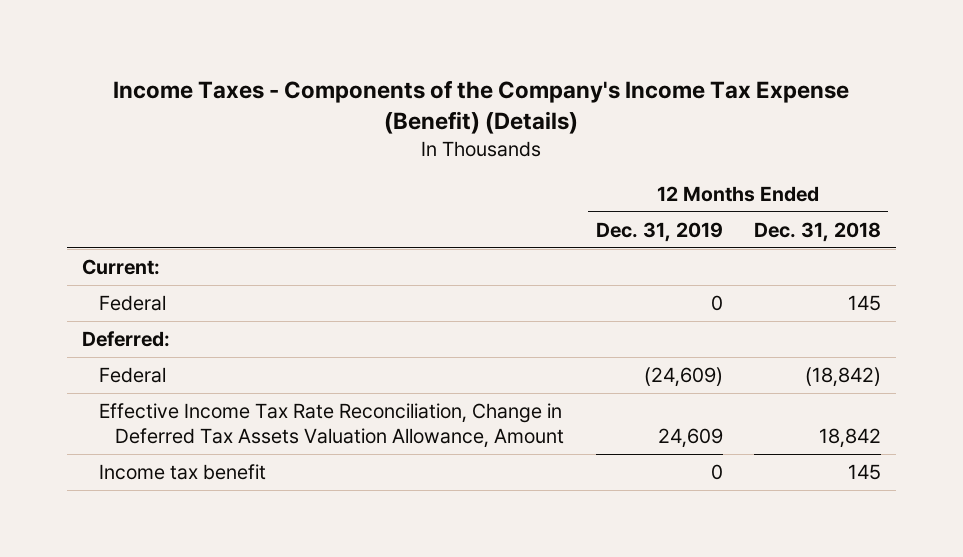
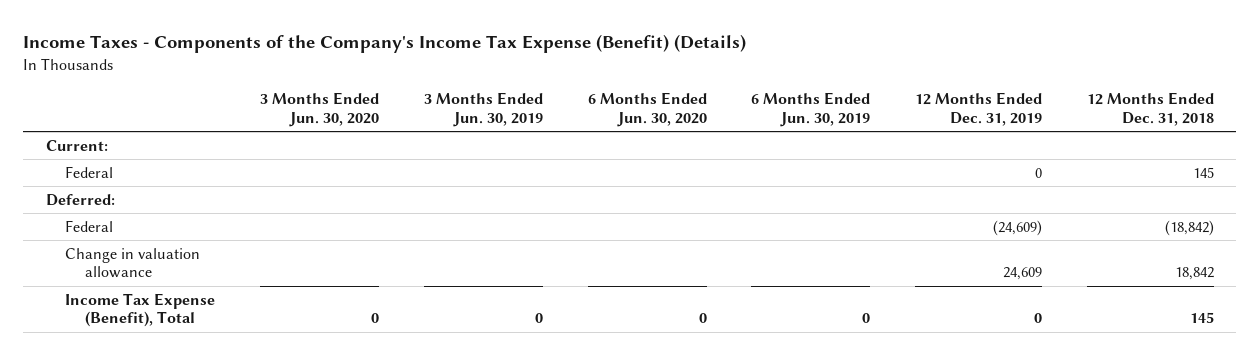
none -> [260,92,380,127] 3 Months Ended Jun. 30, 2020
none -> [423,92,543,127] 3 Months Ended Jun. 30, 2019
none -> [587,92,707,127] 6 Months Ended Jun. 30, 2020
none -> [751,92,871,127] 6 Months Ended Jun. 30, 2019
[98,403,565,449] Effective Income Tax Rate Reconciliation, Change in Deferred Tax Assets Valuation Allowance, Amount -> [65,247,201,279] Change in valuation allowance
[98,464,266,481] Income tax benefit -> [65,292,216,328] Income Tax Expense (Benefit), Total

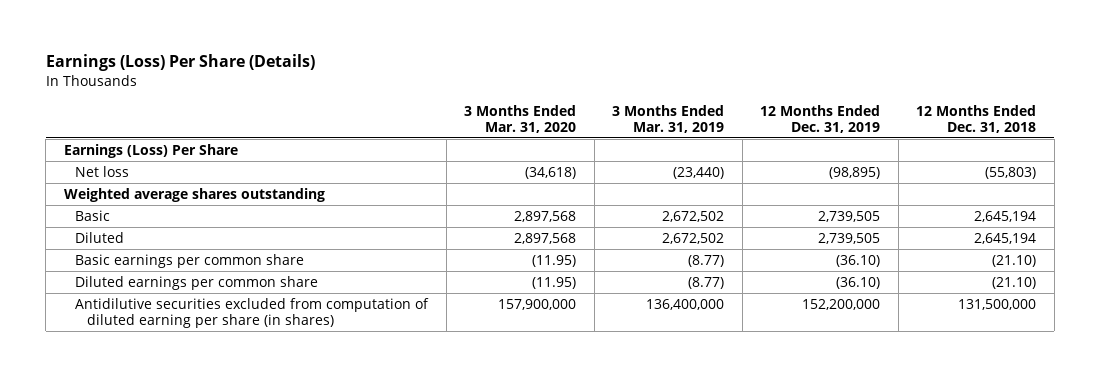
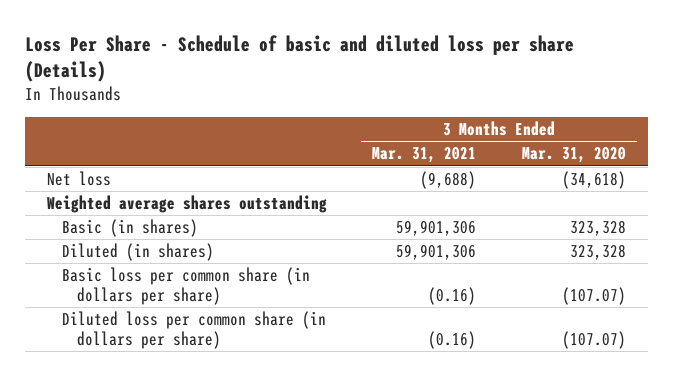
[45,54,315,72] Earnings (Loss) Per Share (Details) -> [24,34,574,83] Loss Per Share - Schedule of basic and diluted loss per share (Details)
[612,104,725,133] 3 Months Ended Mar. 31, 2019 -> none
[760,104,881,133] 12 Months Ended Dec. 31, 2019 -> none
[916,104,1037,133] 12 Months Ended Dec. 31, 2018 -> none
none -> [372,147,477,164] Mar. 31, 2021
[63,143,238,158] Earnings (Loss) Per Share -> none
[75,297,430,329] Antidilutive securities excluded from computation of diluted earning per share (in shares) -> none
[75,209,111,221] Basic -> [61,219,198,238] Basic (in shares)
[514,210,577,222] 2,897,568 -> [569,220,626,237] 323,328
[75,231,125,243] Diluted -> [61,243,214,262] Diluted (in shares)
[514,232,577,244] 2,897,568 -> [569,244,626,261] 323,328
[75,253,305,268] Basic earnings per common share -> [61,267,310,306] Basic loss per common share (in dollars per share)
[532,254,577,267] (11.95) -> [561,287,626,306] (107.07)
[75,275,319,290] Diluted earnings per common share -> [61,311,326,350] Diluted loss per common share (in dollars per share)
[532,276,577,289] (11.95) -> [561,331,626,350] (107.07)

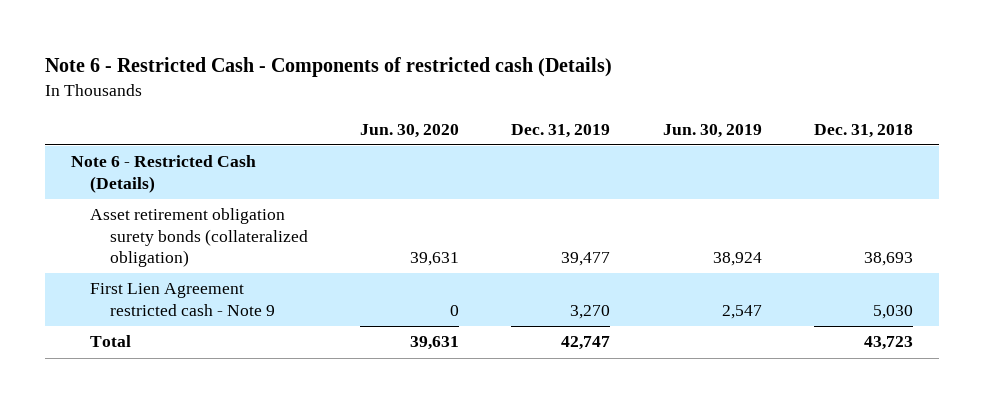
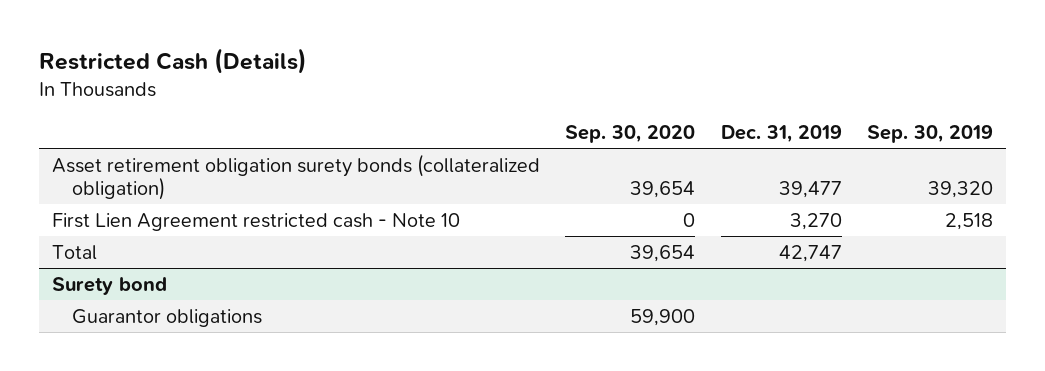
[44,57,612,78] Note 6 - Restricted Cash - Components of restricted cash (Details) -> [38,48,307,75] Restricted Cash (Details)
[360,123,460,138] Jun. 30, 2020 -> none
[662,123,762,138] Jun. 30, 2019 -> none
[813,123,913,138] Dec. 31, 2018 -> none
none -> [565,124,696,143] Sep. 30, 2020
none -> [867,124,994,143] Sep. 30, 2019
[70,155,256,193] Note 6 - Restricted Cash (Details) -> none
[90,283,275,316] First Lien Agreement restricted cash - Note 9 -> [51,212,460,231] First Lien Agreement restricted cash - Note 10
none -> [51,276,167,295] Surety bond
none -> [72,308,263,327] Guarantor obligations

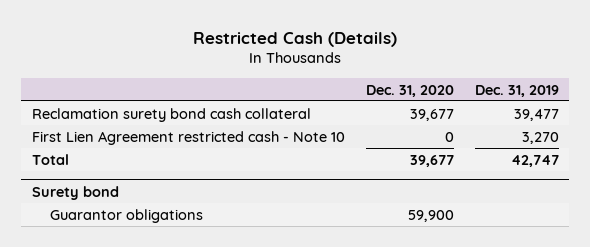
[565,124,696,143] Sep. 30, 2020 -> none
[867,124,994,143] Sep. 30, 2019 -> none
none -> [365,84,454,97] Dec. 31, 2020
[51,153,540,200] Asset retirement obligation surety bonds (collateralized obligation) -> [31,107,311,122] Reclamation surety bond cash collateral

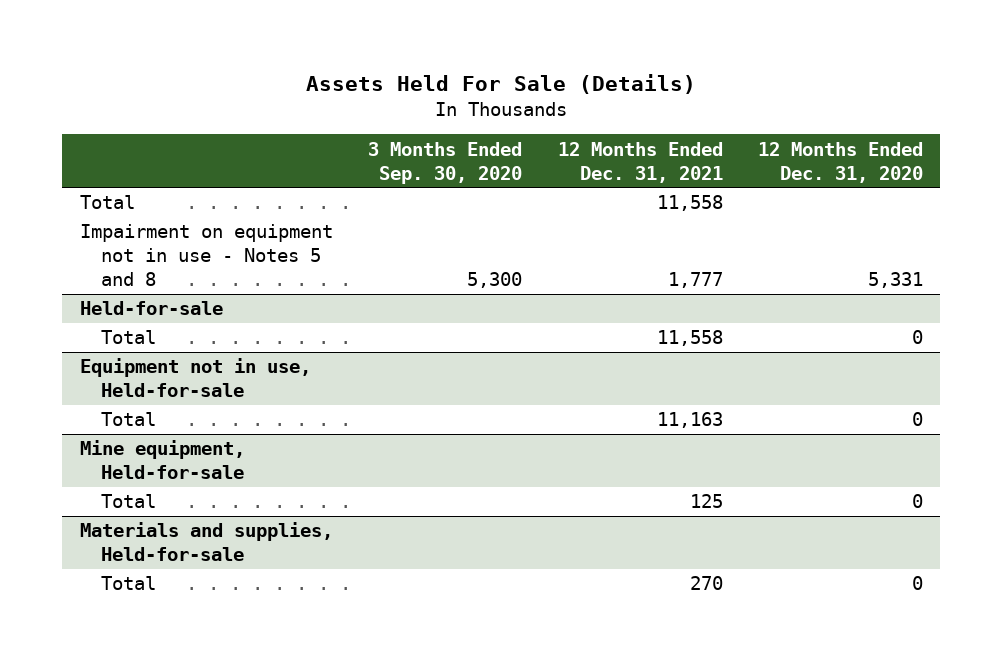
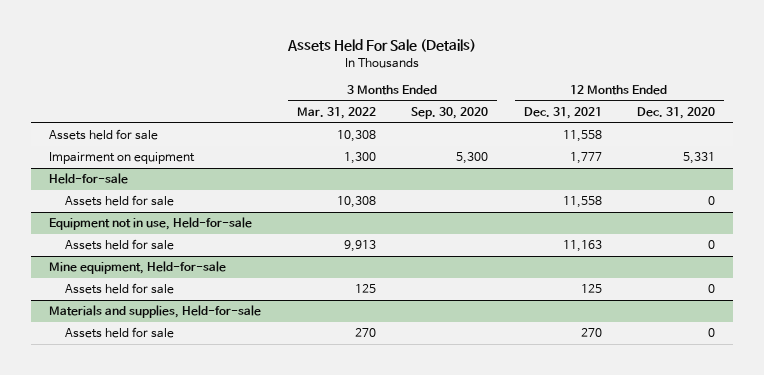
none -> [296,107,376,120] Mar. 31, 2022
[79,195,135,210] Total -> [49,129,159,141] Assets held for sale
[79,224,333,287] Impairment on equipment not in use - Notes 5 and 8 -> [49,152,196,165] Impairment on equipment
[101,330,157,345] Total -> [64,195,174,207] Assets held for sale
[101,412,157,427] Total -> [64,239,174,251] Assets held for sale
[101,494,157,509] Total -> [64,283,174,295] Assets held for sale
[101,576,157,591] Total -> [64,327,174,339] Assets held for sale

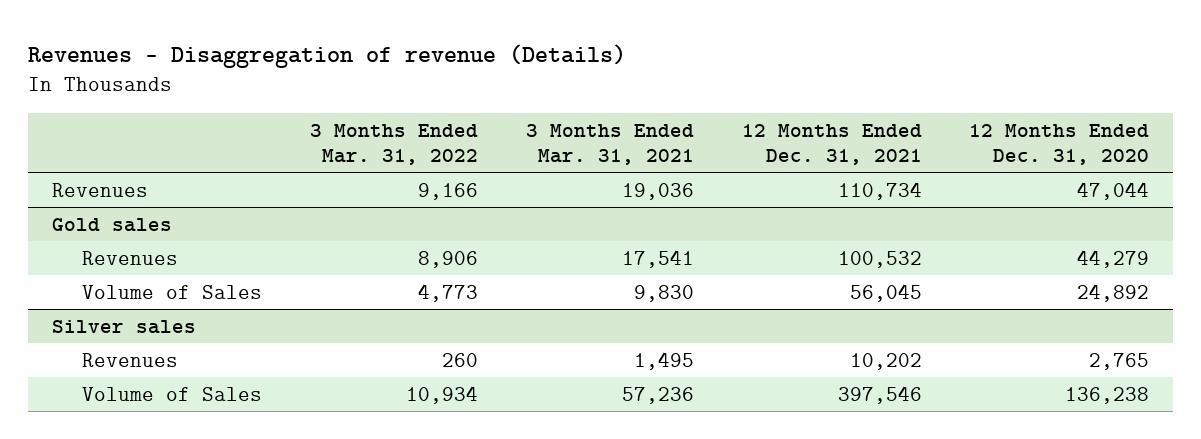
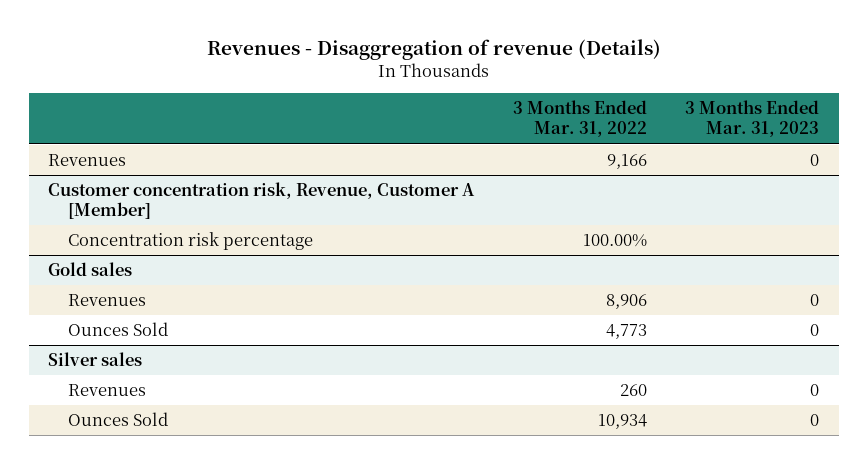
[525,123,694,166] 3 Months Ended Mar. 31, 2021 -> none
[741,123,922,166] 12 Months Ended Dec. 31, 2021 -> none
[969,123,1150,166] 12 Months Ended Dec. 31, 2020 -> none
none -> [685,100,820,138] 3 Months Ended Mar. 31, 2023
none -> [48,182,476,220] Customer concentration risk, Revenue, Customer A [Member]
none -> [67,232,313,251] Concentration risk percentage
[82,284,263,299] Volume of Sales -> [67,322,168,337] Ounces Sold
[82,386,263,401] Volume of Sales -> [67,412,168,427] Ounces Sold

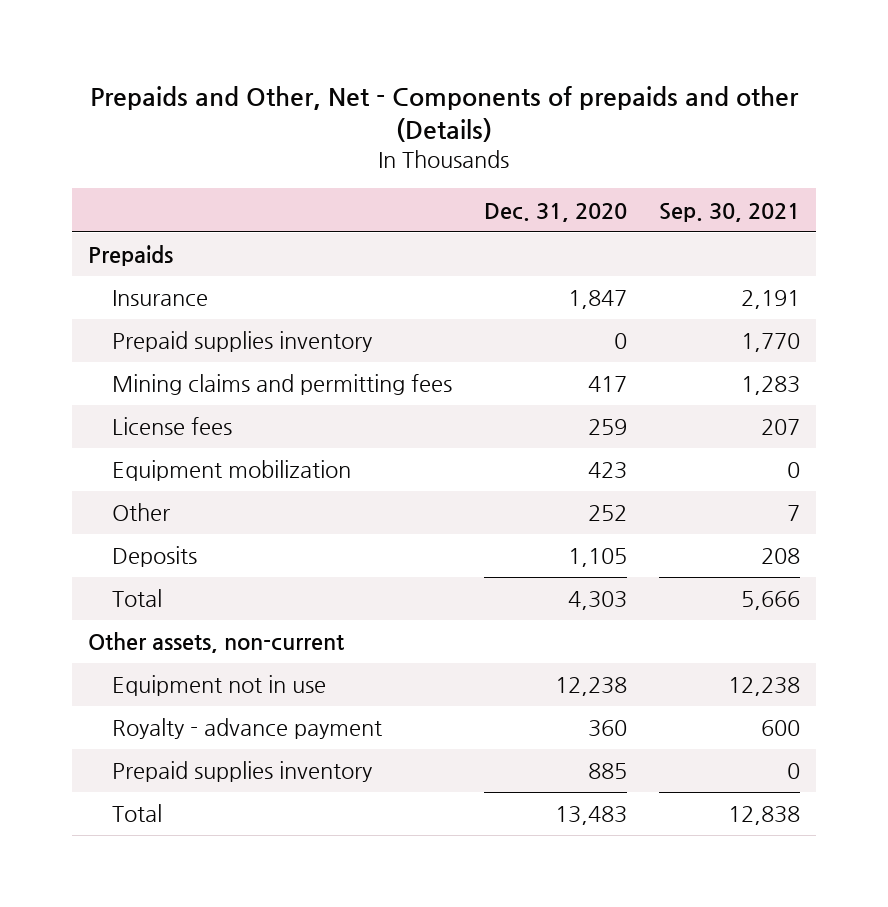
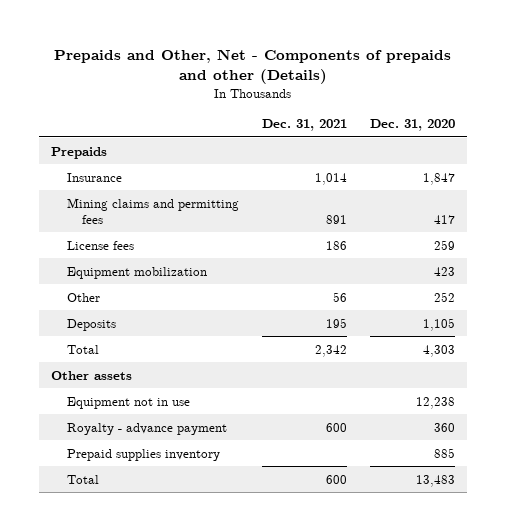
[659,202,801,222] Sep. 30, 2021 -> none
none -> [261,119,347,132] Dec. 31, 2021
[111,331,372,353] Prepaid supplies inventory -> none
[88,632,345,654] Other assets, non-current -> [50,370,132,380] Other assets

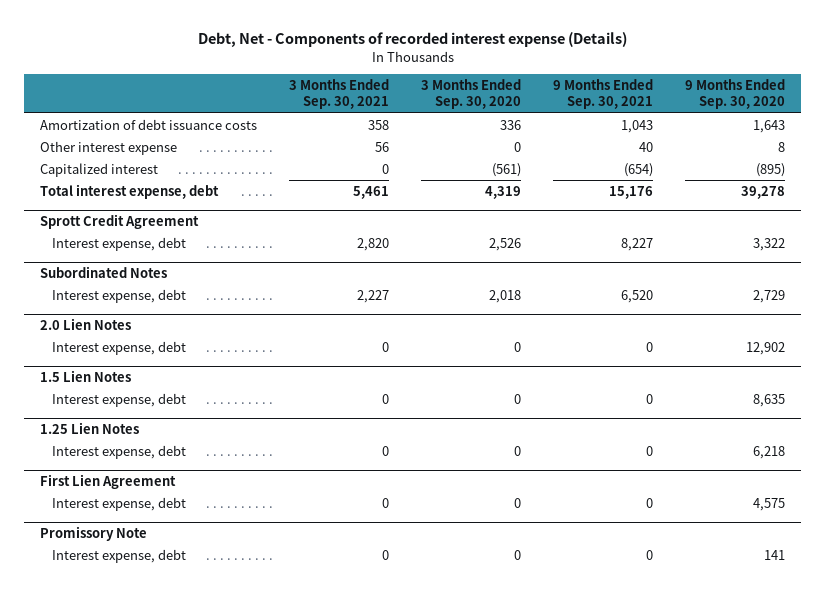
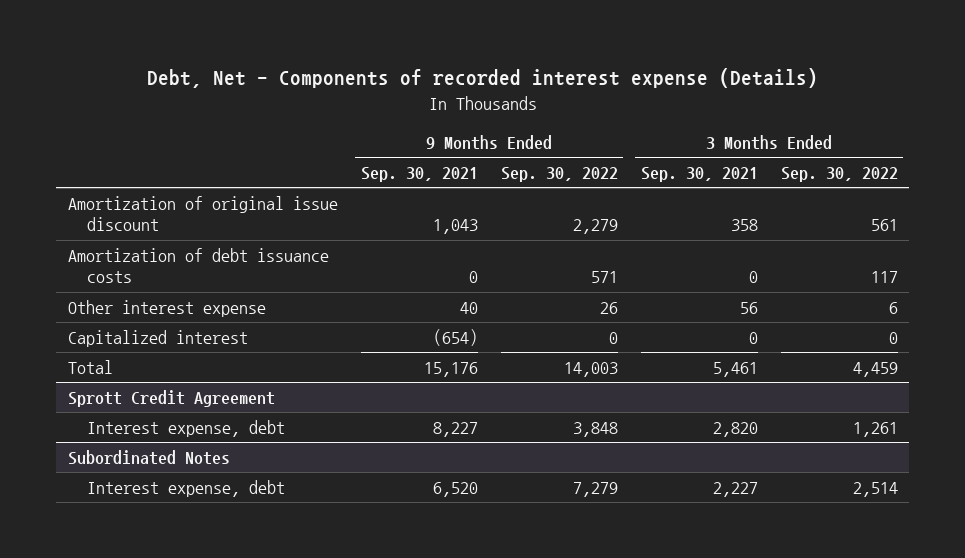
[421,79,522,110] 3 Months Ended Sep. 30, 2020 -> none
[685,79,786,110] 9 Months Ended Sep. 30, 2020 -> none
none -> [500,167,618,183] Sep. 30, 2022
none -> [780,167,898,183] Sep. 30, 2022
none -> [67,195,338,232] Amortization of original issue discount
[368,119,390,130] 358 -> [748,271,758,284] 0
[621,119,654,133] 1,043 -> [468,271,478,284] 0
[40,183,220,199] Total interest expense, debt -> [67,359,113,374] Total
[40,317,132,330] 2.0 Lien Notes -> none
[51,340,186,355] Interest expense, debt -> none
[40,369,132,382] 1.5 Lien Notes -> none
[51,392,186,407] Interest expense, debt -> none
[40,421,140,434] 1.25 Lien Notes -> none
[51,444,186,459] Interest expense, debt -> none
[40,473,177,489] First Lien Agreement -> none
[51,496,186,511] Interest expense, debt -> none
[40,525,148,541] Promissory Note -> none
[51,548,186,563] Interest expense, debt -> none

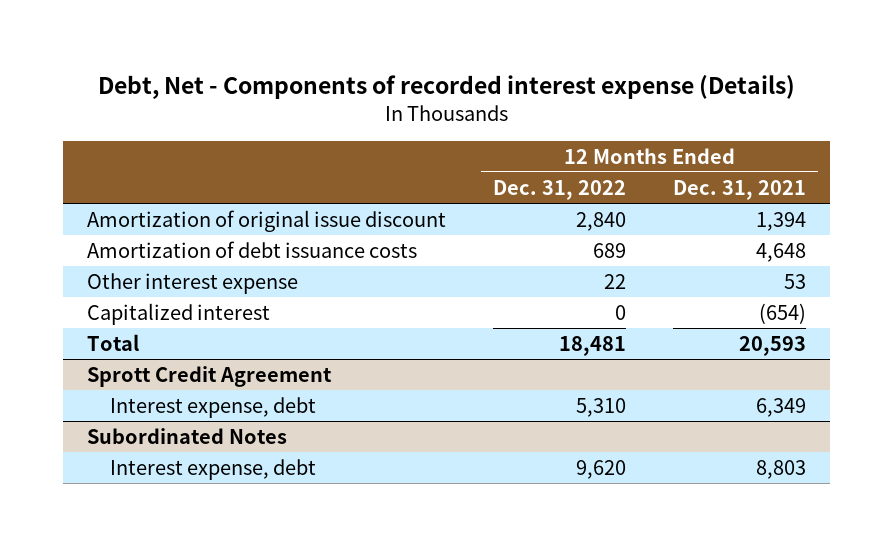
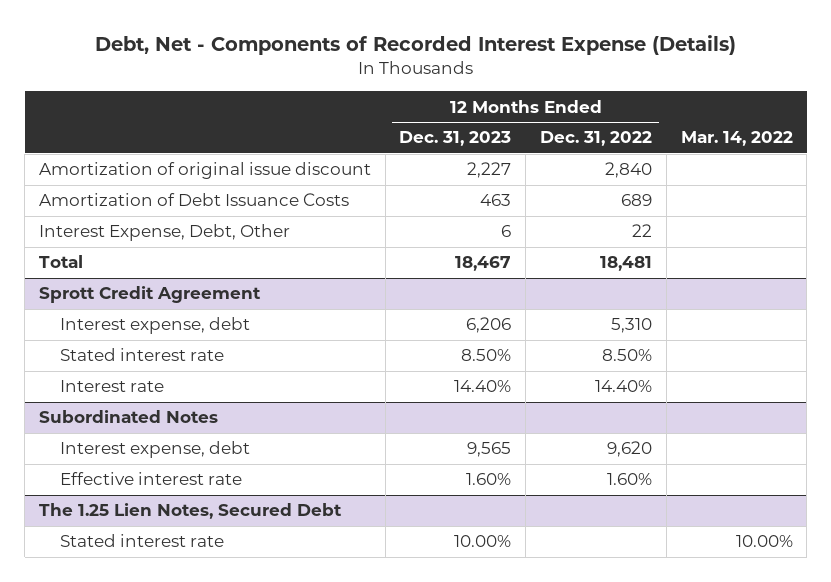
[97,75,795,100] Debt, Net - Components of recorded interest expense (Details) -> [94,35,736,56] Debt, Net - Components of Recorded Interest Expense (Details)
[673,179,807,200] Dec. 31, 2021 -> none
none -> [399,131,512,147] Dec. 31, 2023
none -> [680,131,793,147] Mar. 14, 2022
[86,302,270,325] Capitalized interest -> none
[86,240,417,258] Amortization of debt issuance costs -> [38,193,349,207] Amortization of Debt Issuance Costs
[86,272,298,294] Other interest expense -> [38,224,290,242] Interest Expense, Debt, Other
none -> [59,348,224,362] Stated interest rate
none -> [59,380,164,393] Interest rate
none -> [59,472,242,486] Effective interest rate
none -> [38,503,342,520] The 1.25 Lien Notes, Secured Debt
none -> [59,534,224,548] Stated interest rate

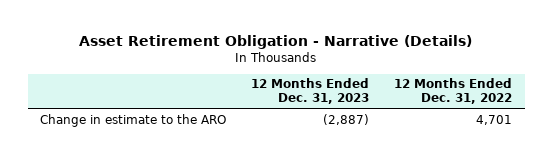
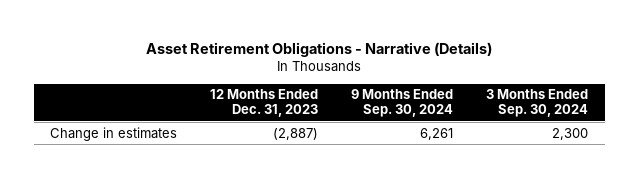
[79,34,473,49] Asset Retirement Obligation - Narrative (Details) -> [146,41,493,57] Asset Retirement Obligations - Narrative (Details)
[394,78,513,105] 12 Months Ended Dec. 31, 2022 -> none
none -> [351,89,454,118] 9 Months Ended Sep. 30, 2024
none -> [486,89,589,118] 3 Months Ended Sep. 30, 2024
[40,113,227,127] Change in estimate to the ARO -> [50,126,178,141] Change in estimates

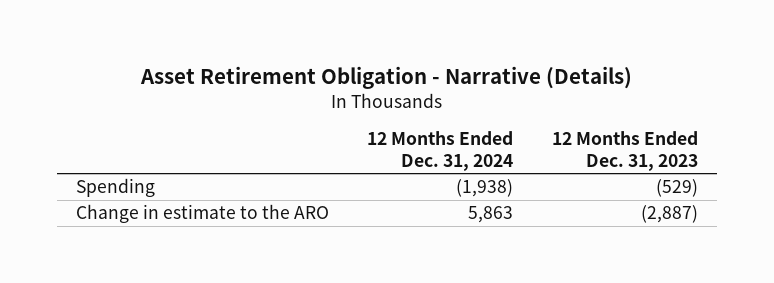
[146,41,493,57] Asset Retirement Obligations - Narrative (Details) -> [139,66,632,90] Asset Retirement Obligation - Narrative (Details)
[351,89,454,118] 9 Months Ended Sep. 30, 2024 -> none
[486,89,589,118] 3 Months Ended Sep. 30, 2024 -> none
none -> [367,131,514,171] 12 Months Ended Dec. 31, 2024
none -> [75,178,155,198] Spending
[50,126,178,141] Change in estimates -> [75,204,329,224] Change in estimate to the ARO

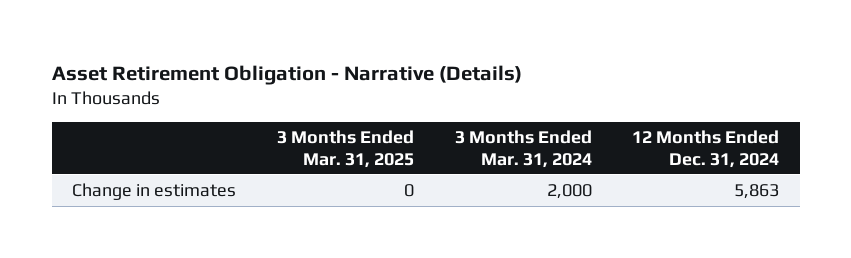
[551,131,698,171] 12 Months Ended Dec. 31, 2023 -> none
none -> [276,129,414,168] 3 Months Ended Mar. 31, 2025
none -> [454,129,592,168] 3 Months Ended Mar. 31, 2024
[75,178,155,198] Spending -> none
[75,204,329,224] Change in estimate to the ARO -> [72,183,237,201] Change in estimates

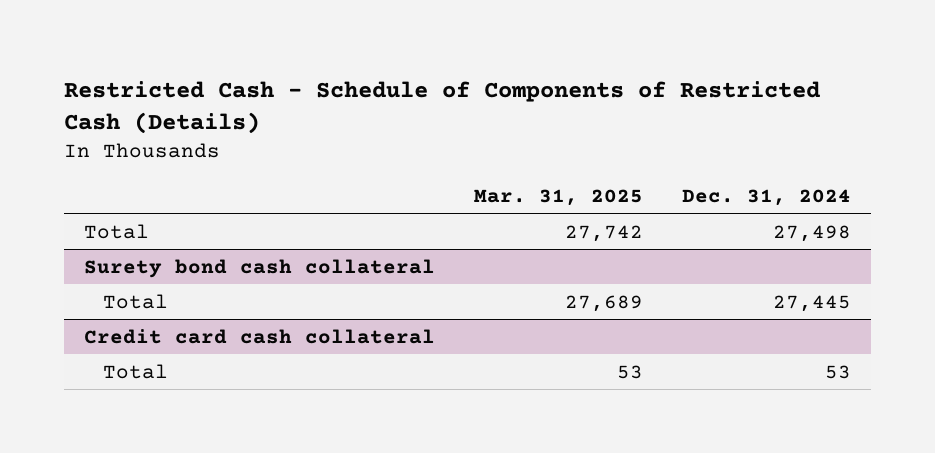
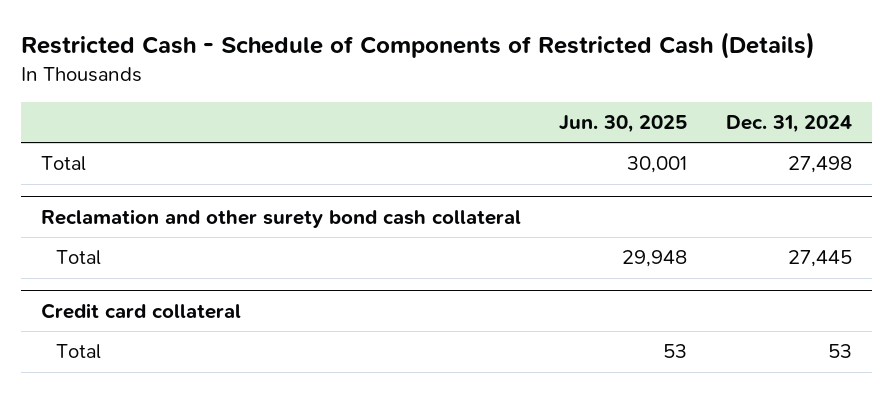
[474,188,644,206] Mar. 31, 2025 -> none
none -> [559,115,688,134] Jun. 30, 2025
[83,258,435,278] Surety bond cash collateral -> [40,208,521,228] Reclamation and other surety bond cash collateral
[83,328,435,344] Credit card cash collateral -> [40,302,241,319] Credit card collateral

